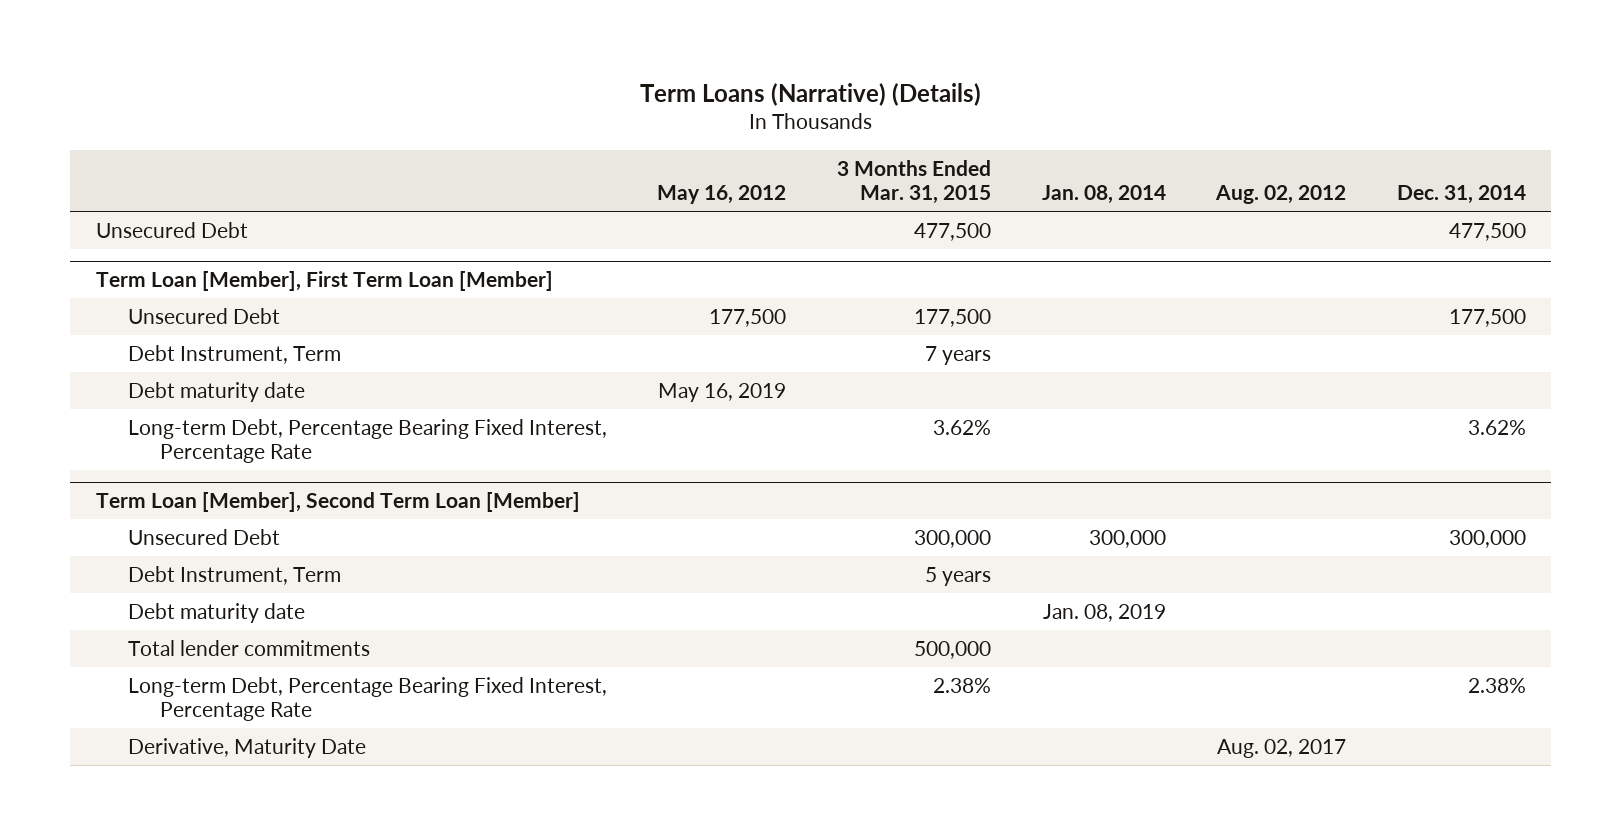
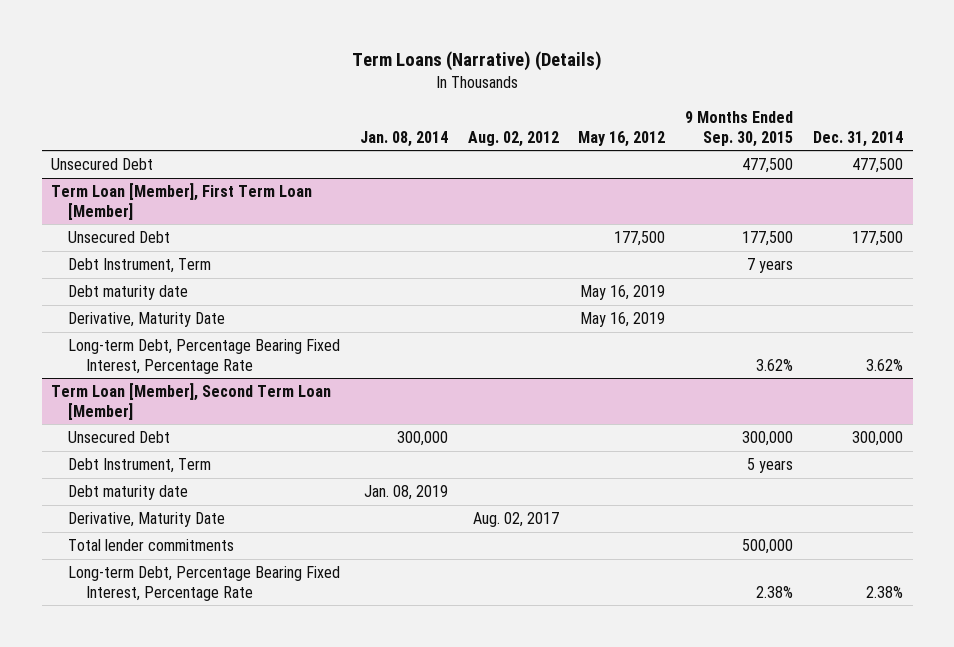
[837,159,992,204] 3 Months Ended Mar. 31, 2015 -> none
none -> [685,110,794,147] 9 Months Ended Sep. 30, 2015
none -> [68,311,226,327] Derivative, Maturity Date
[127,738,366,759] Derivative, Maturity Date -> [68,511,226,527] Derivative, Maturity Date

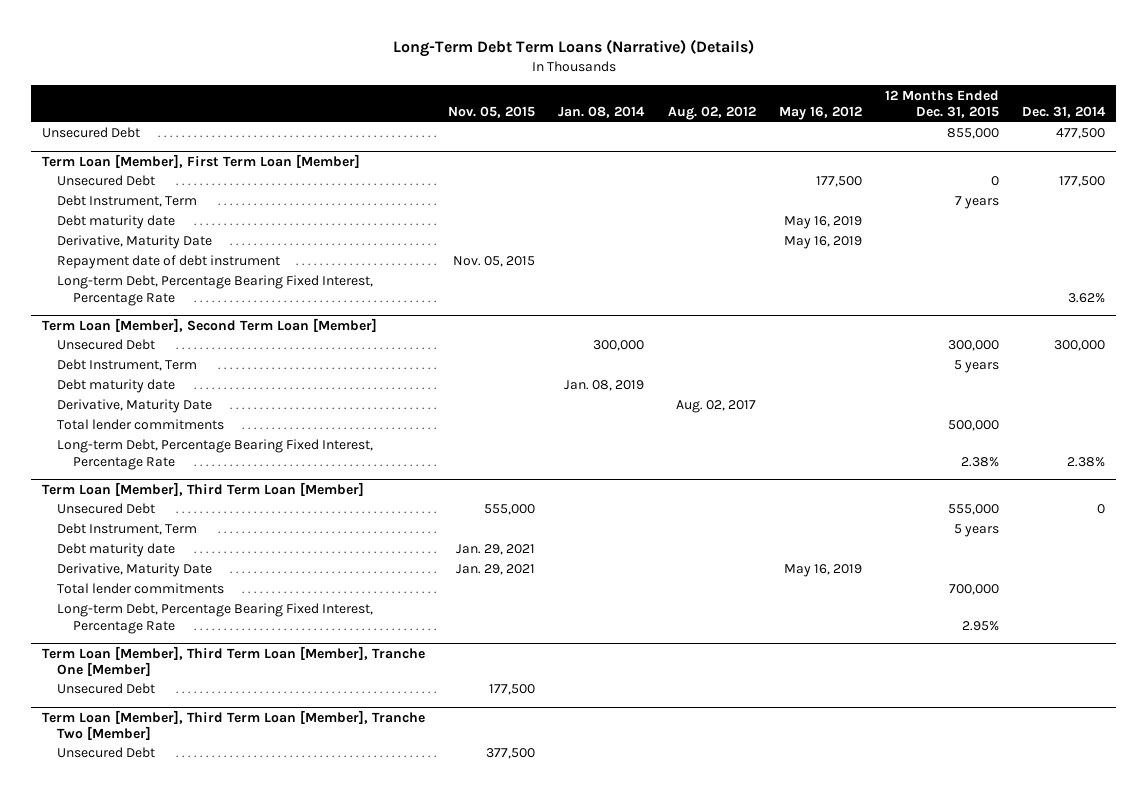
[352,51,603,72] Term Loans (Narrative) (Details) -> [392,39,754,58] Long-Term Debt Term Loans (Narrative) (Details)
[685,110,794,147] 9 Months Ended Sep. 30, 2015 -> none
none -> [448,106,536,119] Nov. 05, 2015
none -> [884,89,999,119] 12 Months Ended Dec. 31, 2015
none -> [57,255,281,270] Repayment date of debt instrument
none -> [42,481,365,496] Term Loan [Member], Third Term Loan [Member]
none -> [57,503,156,515] Unsecured Debt
none -> [57,523,198,536] Debt Instrument, Term
none -> [57,543,176,558] Debt maturity date
none -> [57,563,213,578] Derivative, Maturity Date
none -> [57,583,225,595] Total lender commitments
none -> [57,603,374,634] Long-term Debt, Percentage Bearing Fixed Interest, Percentage Rate
none -> [42,645,426,676] Term Loan [Member], Third Term Loan [Member], Tranche One [Member]
none -> [57,683,156,695] Unsecured Debt
none -> [42,709,426,740] Term Loan [Member], Third Term Loan [Member], Tranche Two [Member]
none -> [57,747,156,759] Unsecured Debt

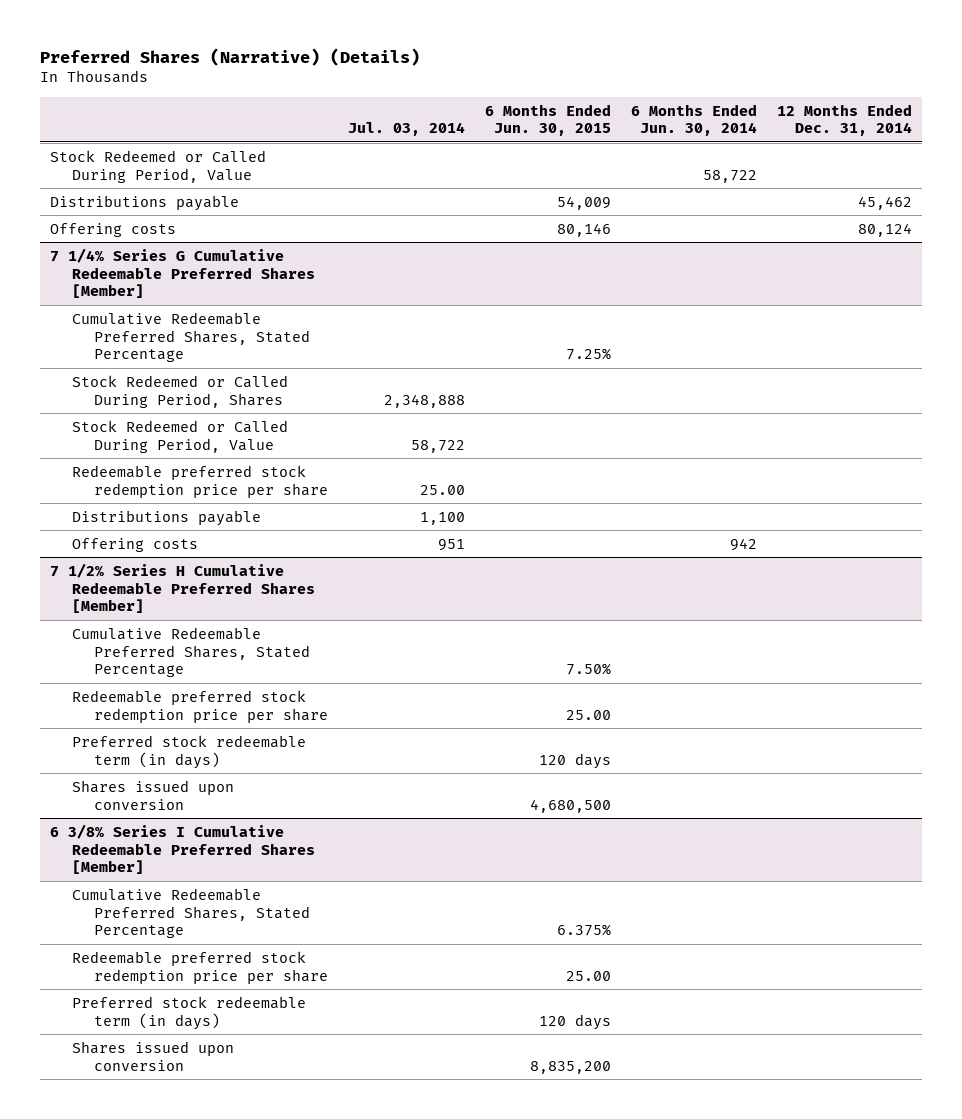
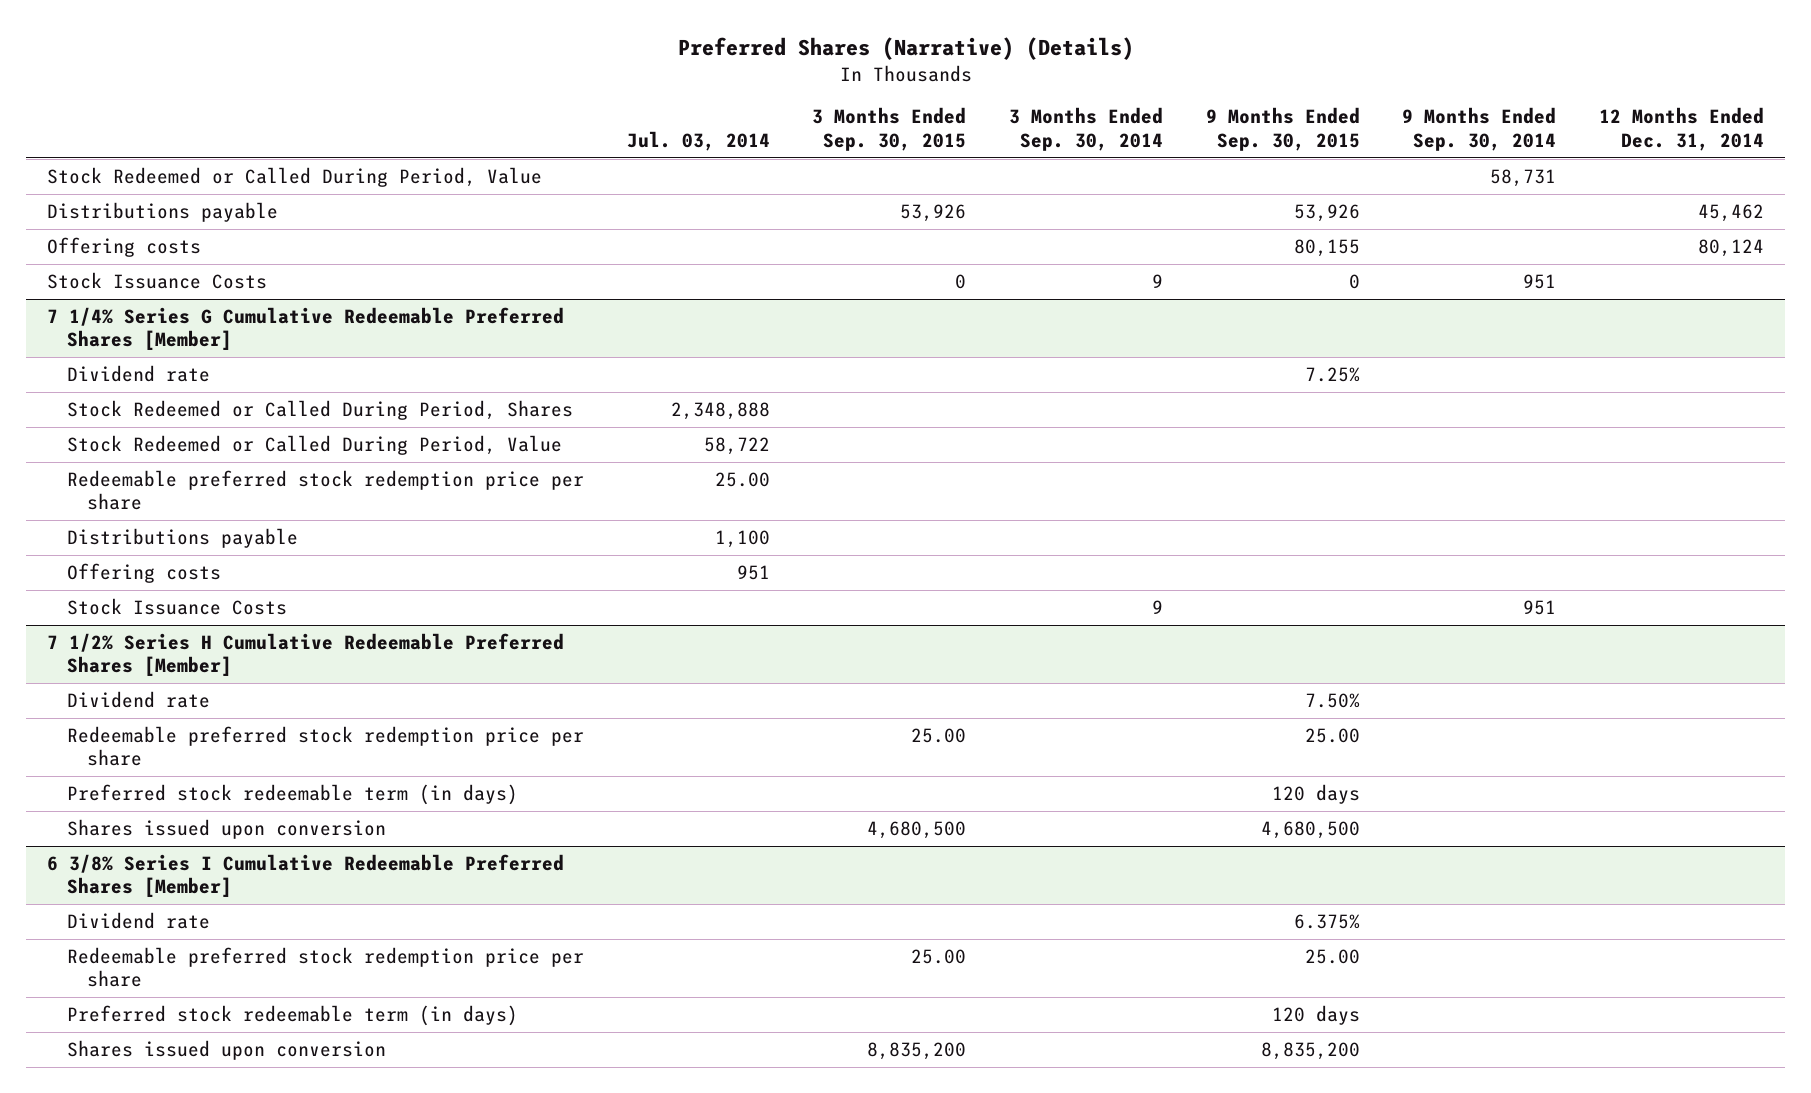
[484,103,611,137] 6 Months Ended Jun. 30, 2015 -> none
[630,103,757,137] 6 Months Ended Jun. 30, 2014 -> none
none -> [812,107,967,151] 3 Months Ended Sep. 30, 2015
none -> [1008,107,1163,151] 3 Months Ended Sep. 30, 2014
none -> [1205,107,1360,151] 9 Months Ended Sep. 30, 2015
none -> [1402,107,1557,151] 9 Months Ended Sep. 30, 2014
none -> [47,272,268,290] Stock Issuance Costs
[72,311,311,363] Cumulative Redeemable Preferred Shares, Stated Percentage -> [67,365,211,383] Dividend rate
none -> [67,598,288,616] Stock Issuance Costs
[72,626,311,678] Cumulative Redeemable Preferred Shares, Stated Percentage -> [67,691,211,709] Dividend rate
[72,887,311,939] Cumulative Redeemable Preferred Shares, Stated Percentage -> [67,912,211,930] Dividend rate

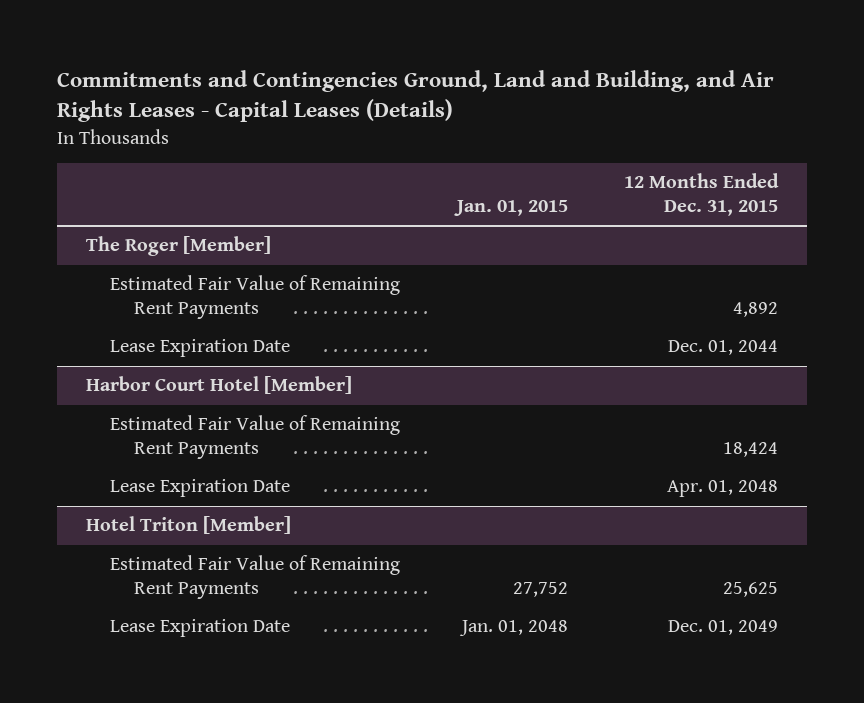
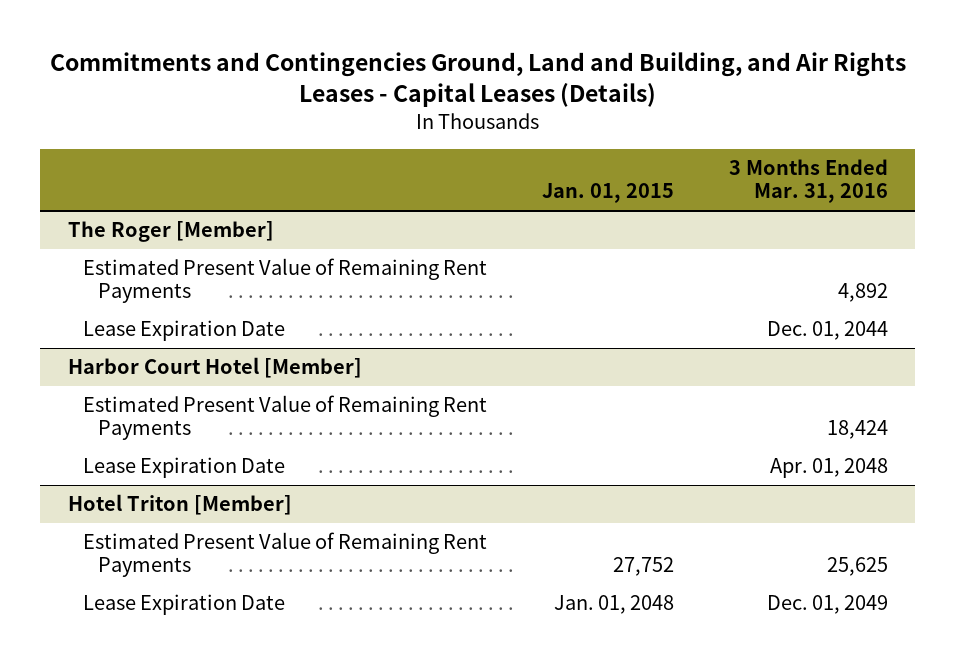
[624,173,780,216] 12 Months Ended Dec. 31, 2015 -> none
none -> [728,159,888,204] 3 Months Ended Mar. 31, 2016
[109,275,400,320] Estimated Fair Value of Remaining Rent Payments -> [82,258,487,304] Estimated Present Value of Remaining Rent Payments
[109,415,400,460] Estimated Fair Value of Remaining Rent Payments -> [82,395,487,441] Estimated Present Value of Remaining Rent Payments
[109,555,400,600] Estimated Fair Value of Remaining Rent Payments -> [82,532,487,578] Estimated Present Value of Remaining Rent Payments

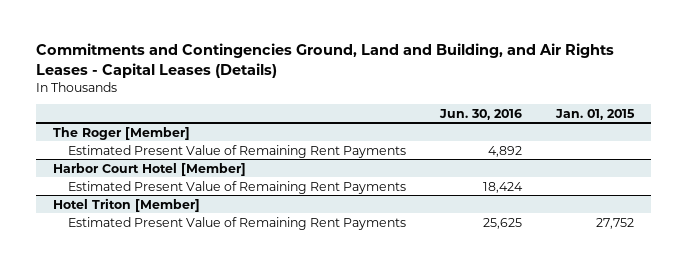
[728,159,888,204] 3 Months Ended Mar. 31, 2016 -> none
none -> [439,108,523,120] Jun. 30, 2016
[82,320,285,342] Lease Expiration Date -> none
[82,457,285,479] Lease Expiration Date -> none
[82,594,285,616] Lease Expiration Date -> none

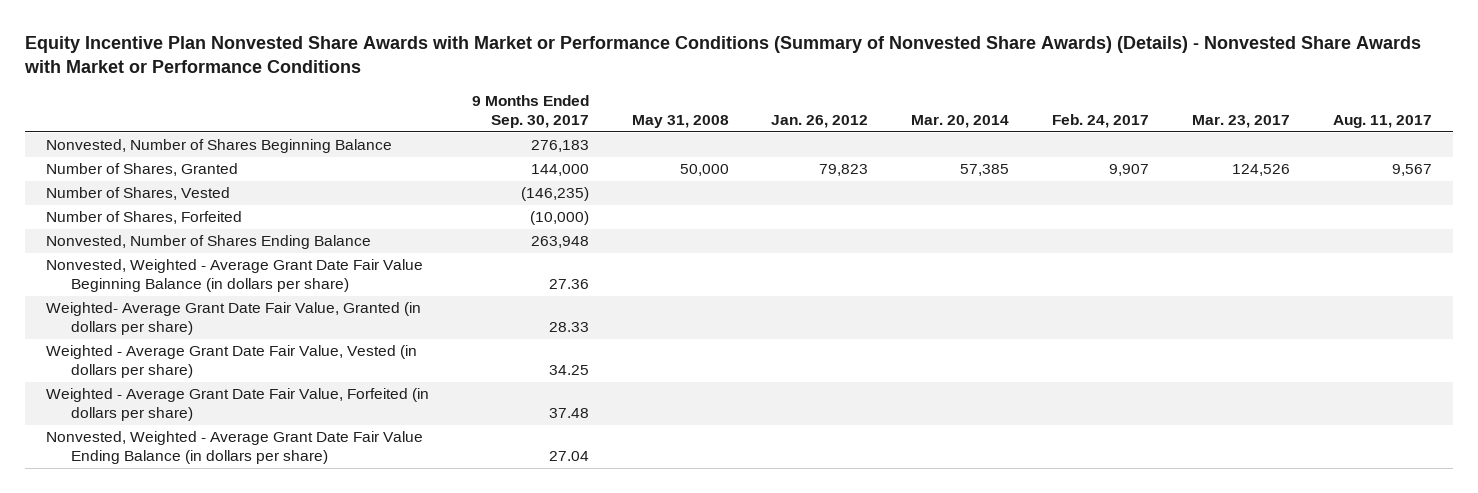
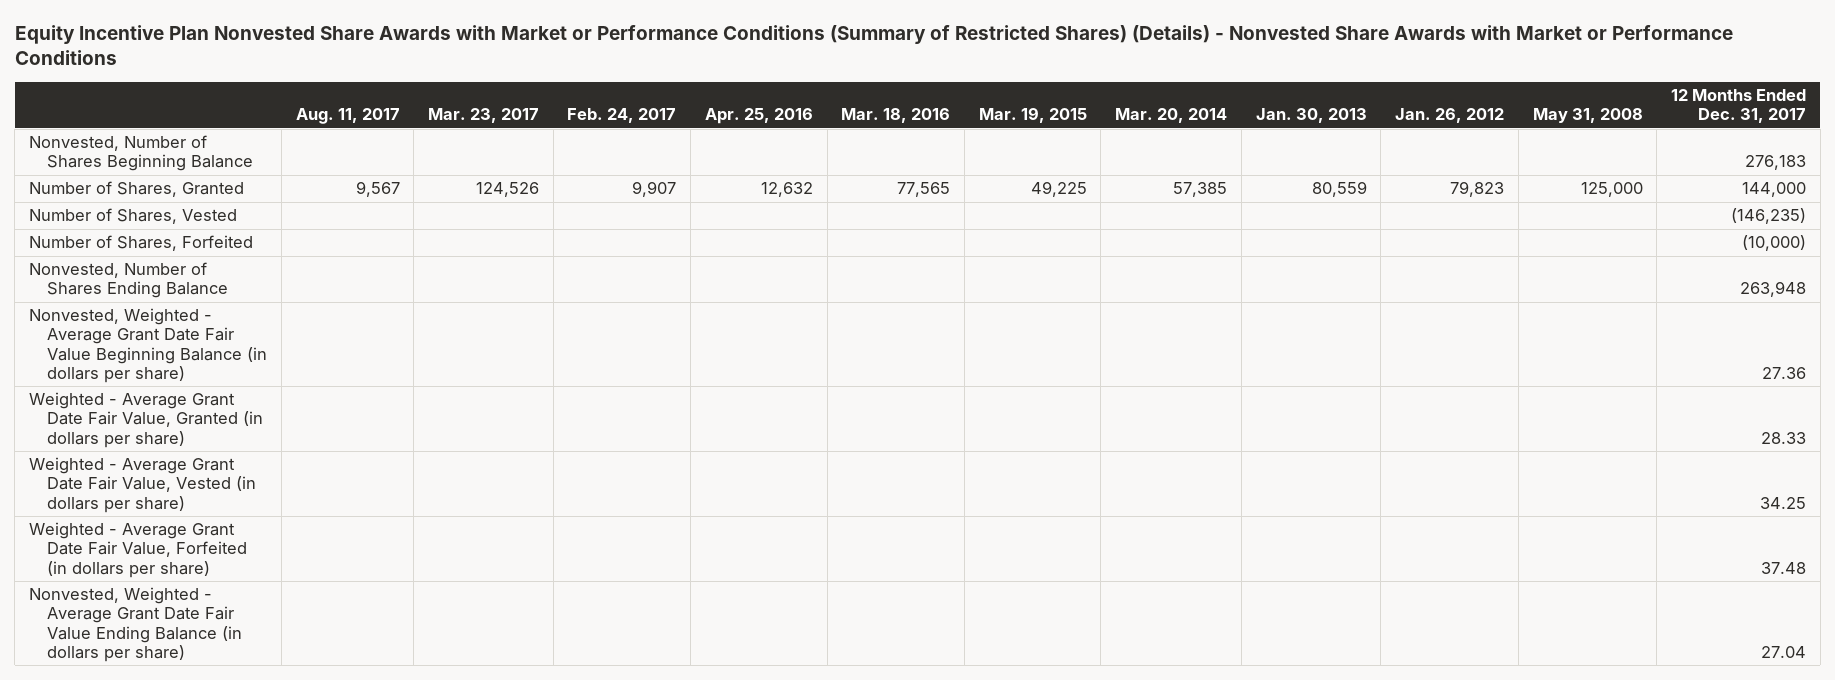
[23,35,1421,74] Equity Incentive Plan Nonvested Share Awards with Market or Performance Conditions (Summary of Nonvested Share Awards) (Details) - Nonvested Share Awards with Market or Performance Conditions -> [14,25,1733,66] Equity Incentive Plan Nonvested Share Awards with Market or Performance Conditions (Summary of Restricted Shares) (Details) - Nonvested Share Awards with Market or Performance Conditions
[471,95,589,129] 9 Months Ended Sep. 30, 2017 -> none
none -> [704,108,813,125] Apr. 25, 2016
none -> [841,108,951,124] Mar. 18, 2016
none -> [978,107,1087,124] Mar. 19, 2015
none -> [1255,108,1367,124] Jan. 30, 2013
none -> [1670,89,1806,124] 12 Months Ended Dec. 31, 2017
[679,164,729,177] 50,000 -> [1580,182,1643,198] 125,000
[45,302,421,336] Weighted- Average Grant Date Fair Value, Granted (in dollars per share) -> [28,392,264,448] Weighted - Average Grant Date Fair Value, Granted (in dollars per share)

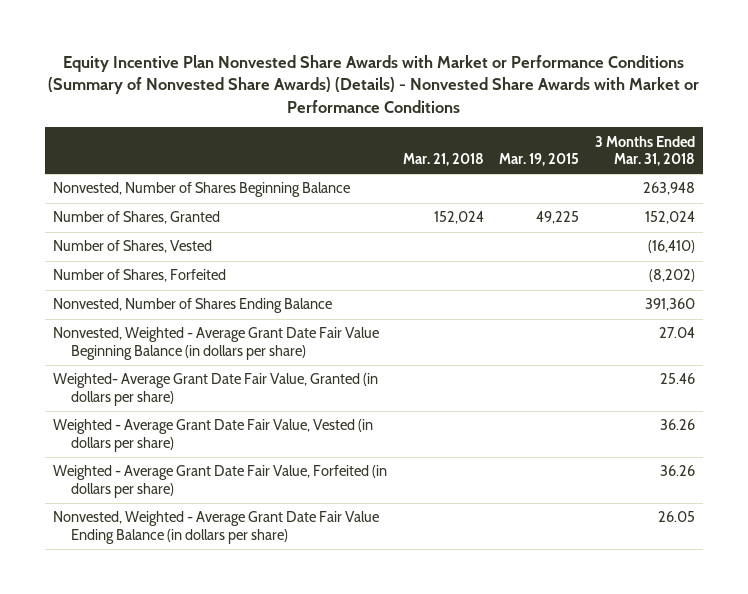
[14,25,1733,66] Equity Incentive Plan Nonvested Share Awards with Market or Performance Conditions (Summary of Restricted Shares) (Details) - Nonvested Share Awards with Market or Performance Conditions -> [47,54,699,113] Equity Incentive Plan Nonvested Share Awards with Market or Performance Conditions (Summary of Nonvested Share Awards) (Details) - Nonvested Share Awards with Market or Performance Conditions
[295,108,400,125] Aug. 11, 2017 -> none
[427,108,539,124] Mar. 23, 2017 -> none
[567,108,677,124] Feb. 24, 2017 -> none
[704,108,813,125] Apr. 25, 2016 -> none
[841,108,951,124] Mar. 18, 2016 -> none
[1115,108,1228,124] Mar. 20, 2014 -> none
[1255,108,1367,124] Jan. 30, 2013 -> none
[1395,108,1505,124] Jan. 26, 2012 -> none
[1532,108,1643,124] May 31, 2008 -> none
[1670,89,1806,124] 12 Months Ended Dec. 31, 2017 -> none
none -> [402,152,484,166] Mar. 21, 2018
none -> [595,135,696,166] 3 Months Ended Mar. 31, 2018
[28,392,264,448] Weighted - Average Grant Date Fair Value, Granted (in dollars per share) -> [52,373,378,406] Weighted- Average Grant Date Fair Value, Granted (in dollars per share)

